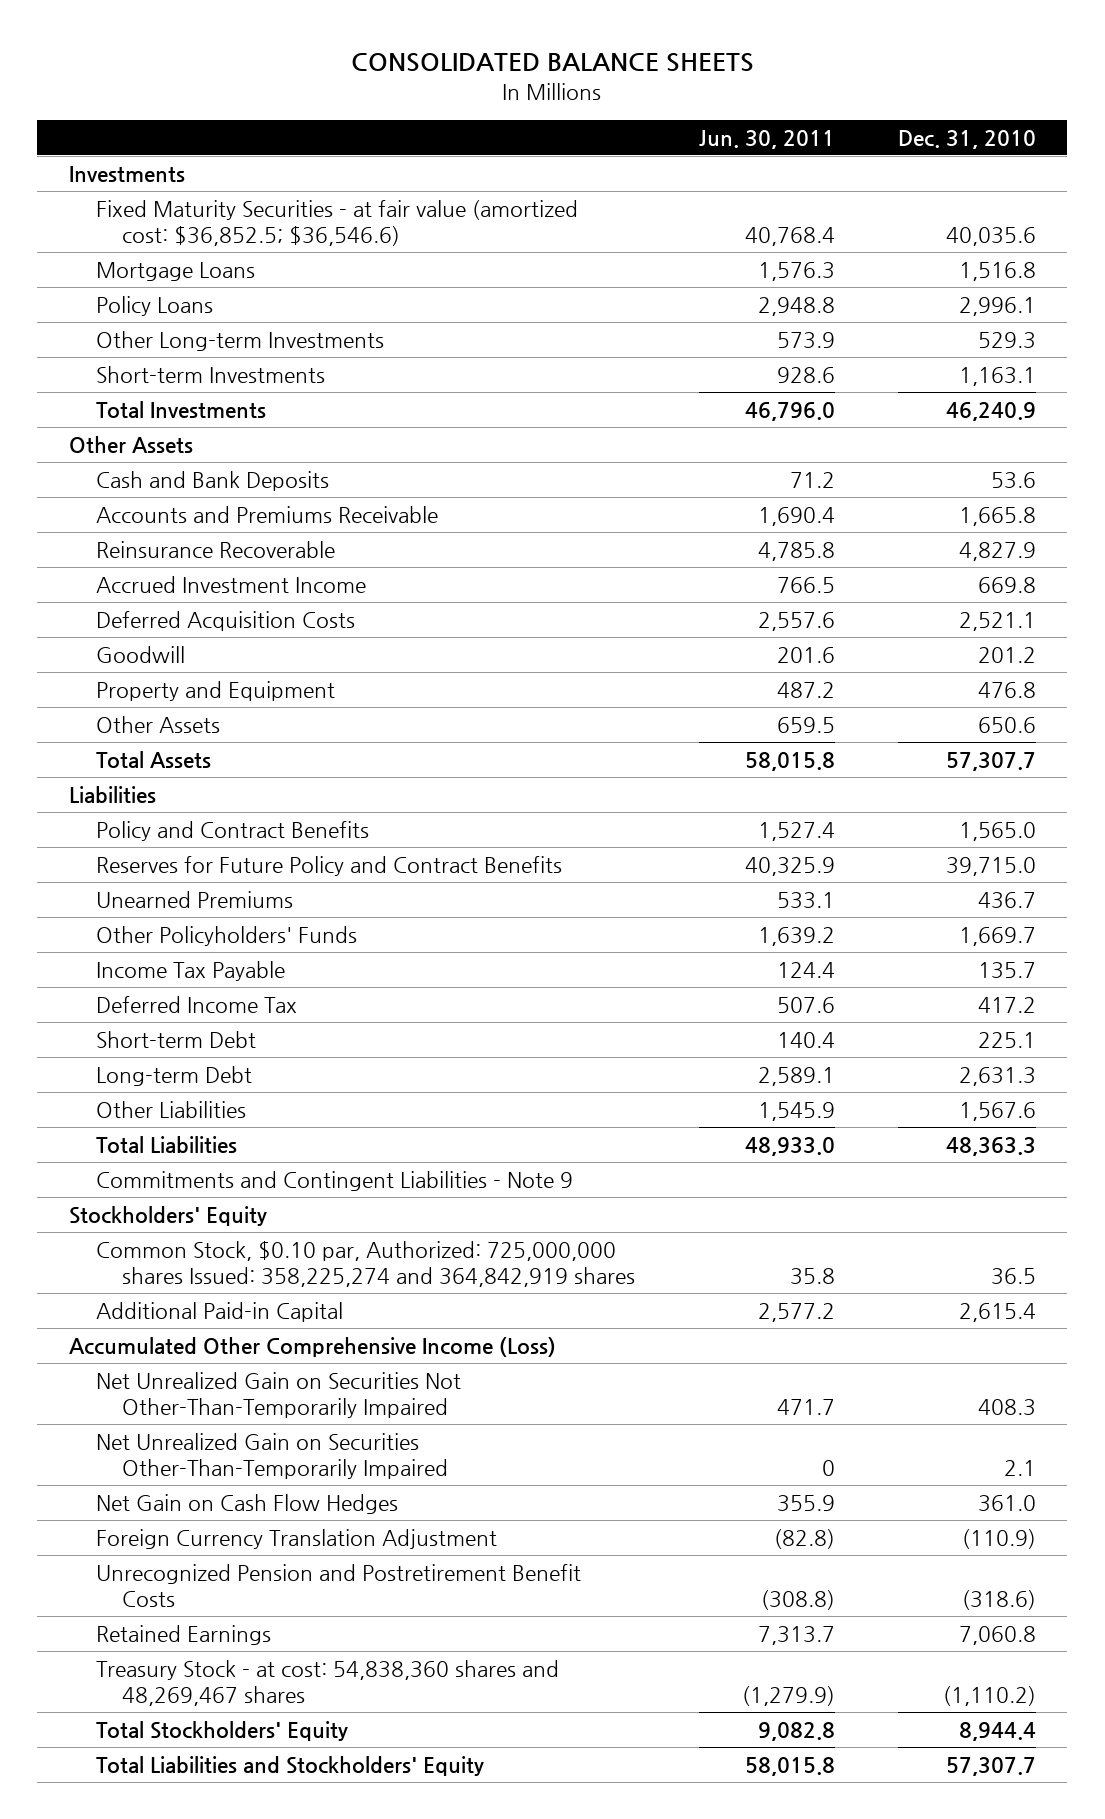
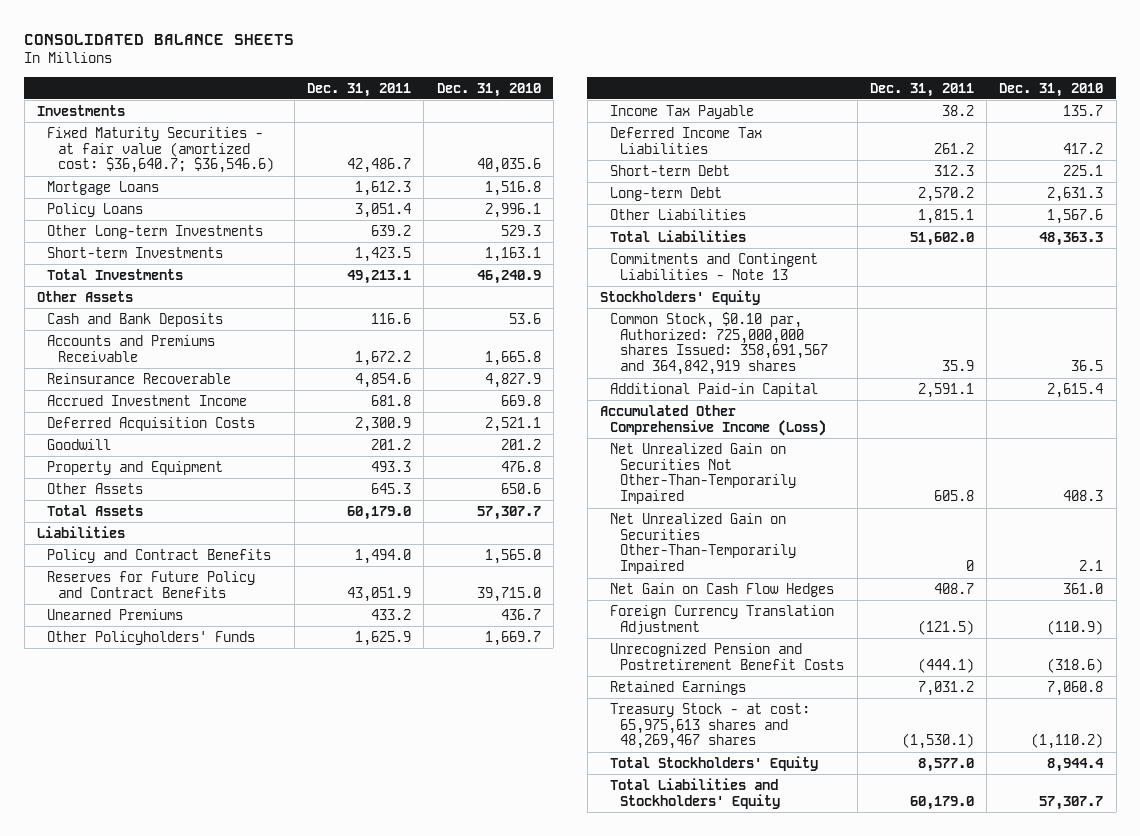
[698,129,835,149] Jun. 30, 2011 -> none
none -> [307,82,412,97] Dec. 31, 2011
[95,199,578,247] Fixed Maturity Securities - at fair value (amortized cost: $36,852.5; $36,546.6) -> [47,126,274,174] Fixed Maturity Securities - at fair value (amortized cost: $36,640.7; $36,546.6)
[95,995,297,1013] Deferred Income Tax -> [610,126,763,154] Deferred Income Tax Liabilities
[95,1170,573,1191] Commitments and Contingent Liabilities - Note 9 -> [610,252,819,280] Commitments and Contingent Liabilities - Note 13
[95,1240,636,1288] Common Stock, $0.10 par, Authorized: 725,000,000 shares Issued: 358,225,274 and 364,842,919 shares -> [610,311,829,376] Common Stock, $0.10 par, Authorized: 725,000,000 shares Issued: 358,691,567 and 364,842,919 shares
[95,1659,559,1707] Treasury Stock - at cost: 54,838,360 shares and 48,269,467 shares -> [610,702,811,750] Treasury Stock - at cost: 65,975,613 shares and 48,269,467 shares

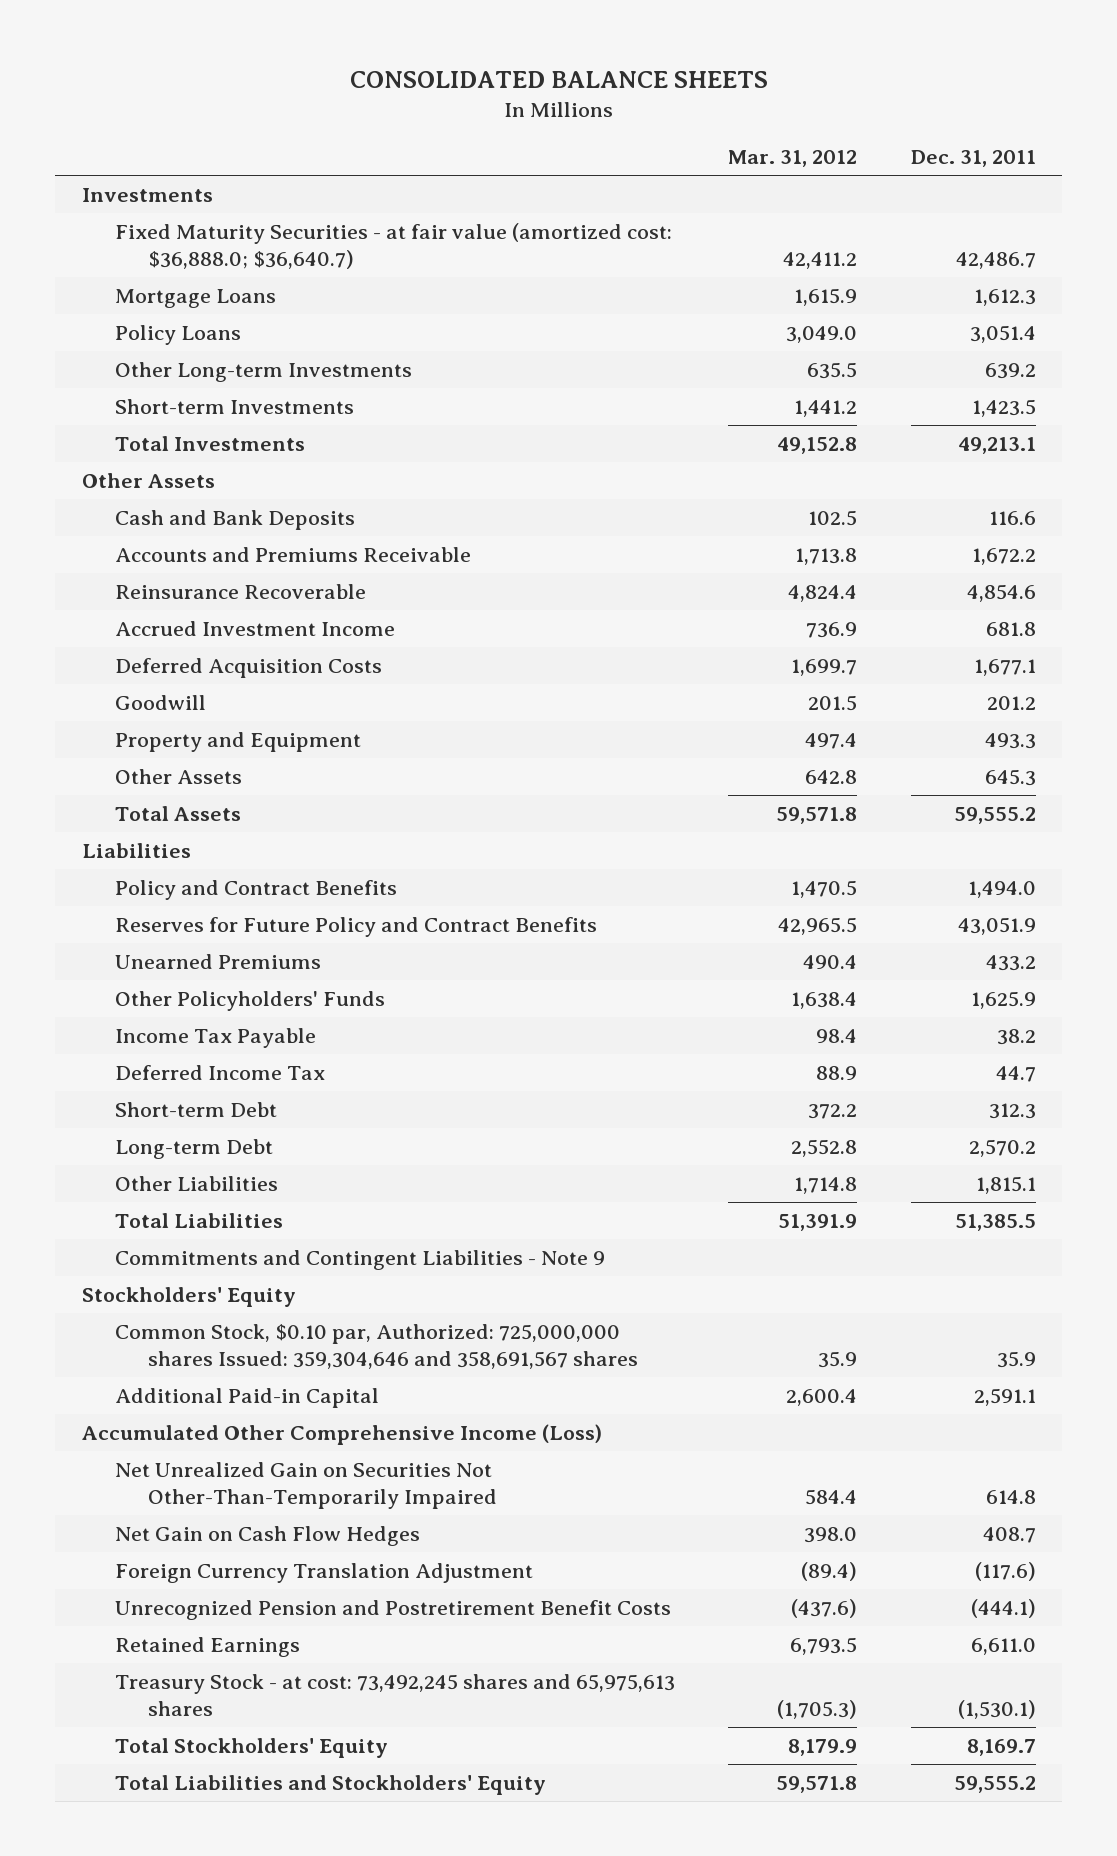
[436,82,541,97] Dec. 31, 2010 -> none
none -> [728,150,858,168] Mar. 31, 2012
[47,126,274,174] Fixed Maturity Securities - at fair value (amortized cost: $36,640.7; $36,546.6) -> [114,222,672,270] Fixed Maturity Securities - at fair value (amortized cost: $36,888.0; $36,640.7)
[355,416,412,432] 2,300.9 -> [973,658,1036,676] 1,677.1
[347,505,412,520] 60,179.0 -> [953,806,1036,824] 59,555.2
[610,126,763,154] Deferred Income Tax Liabilities -> [114,1064,325,1080] Deferred Income Tax
[933,142,974,154] 261.2 -> [995,1065,1036,1082] 44.7
[909,231,974,246] 51,602.0 -> [954,1213,1036,1231] 51,385.5
[610,252,819,280] Commitments and Contingent Liabilities - Note 13 -> [114,1249,605,1270] Commitments and Contingent Liabilities - Note 9
[610,311,829,376] Common Stock, $0.10 par, Authorized: 725,000,000 shares Issued: 358,691,567 and 364,842,919 shares -> [114,1323,639,1370] Common Stock, $0.10 par, Authorized: 725,000,000 shares Issued: 359,304,646 and 358,691,567 shares
[610,512,797,575] Net Unrealized Gain on Securities Other-Than-Temporarily Impaired -> none
[933,490,974,502] 605.8 -> [985,1490,1036,1505] 614.8
[917,619,974,635] (121.5) -> [974,1561,1036,1581] (117.6)
[917,680,974,696] 7,031.2 -> [970,1637,1036,1655] 6,611.0
[610,702,811,750] Treasury Stock - at cost: 65,975,613 shares and 48,269,467 shares -> [114,1673,675,1717] Treasury Stock - at cost: 73,492,245 shares and 65,975,613 shares
[917,757,974,772] 8,577.0 -> [966,1738,1036,1756] 8,169.7
[909,795,974,810] 60,179.0 -> [953,1775,1036,1793] 59,555.2

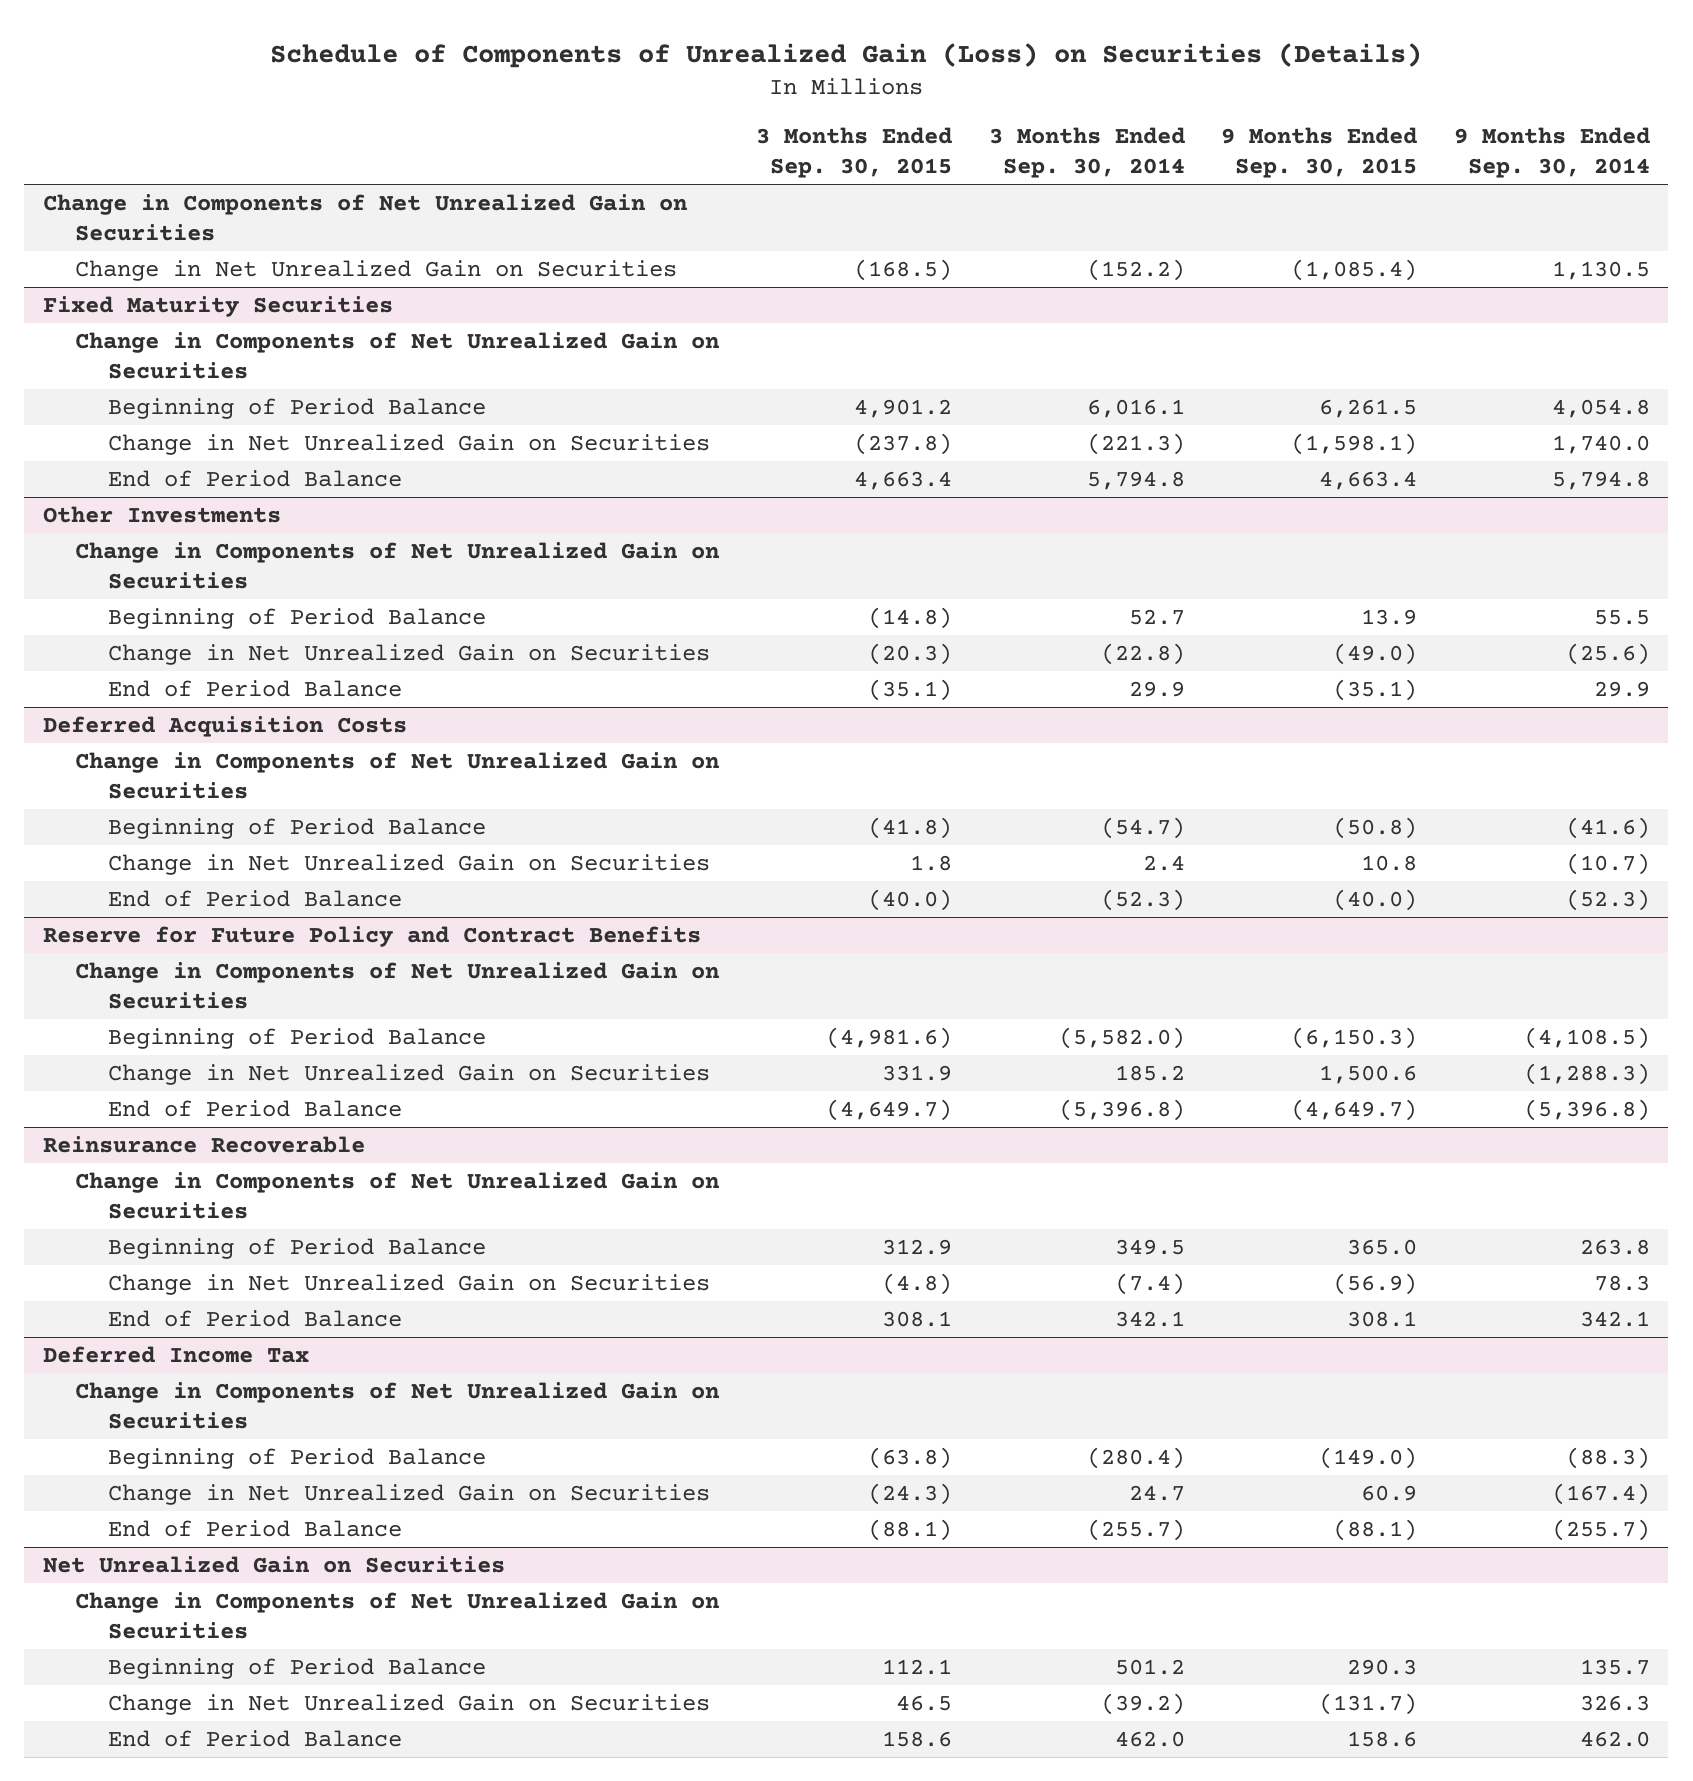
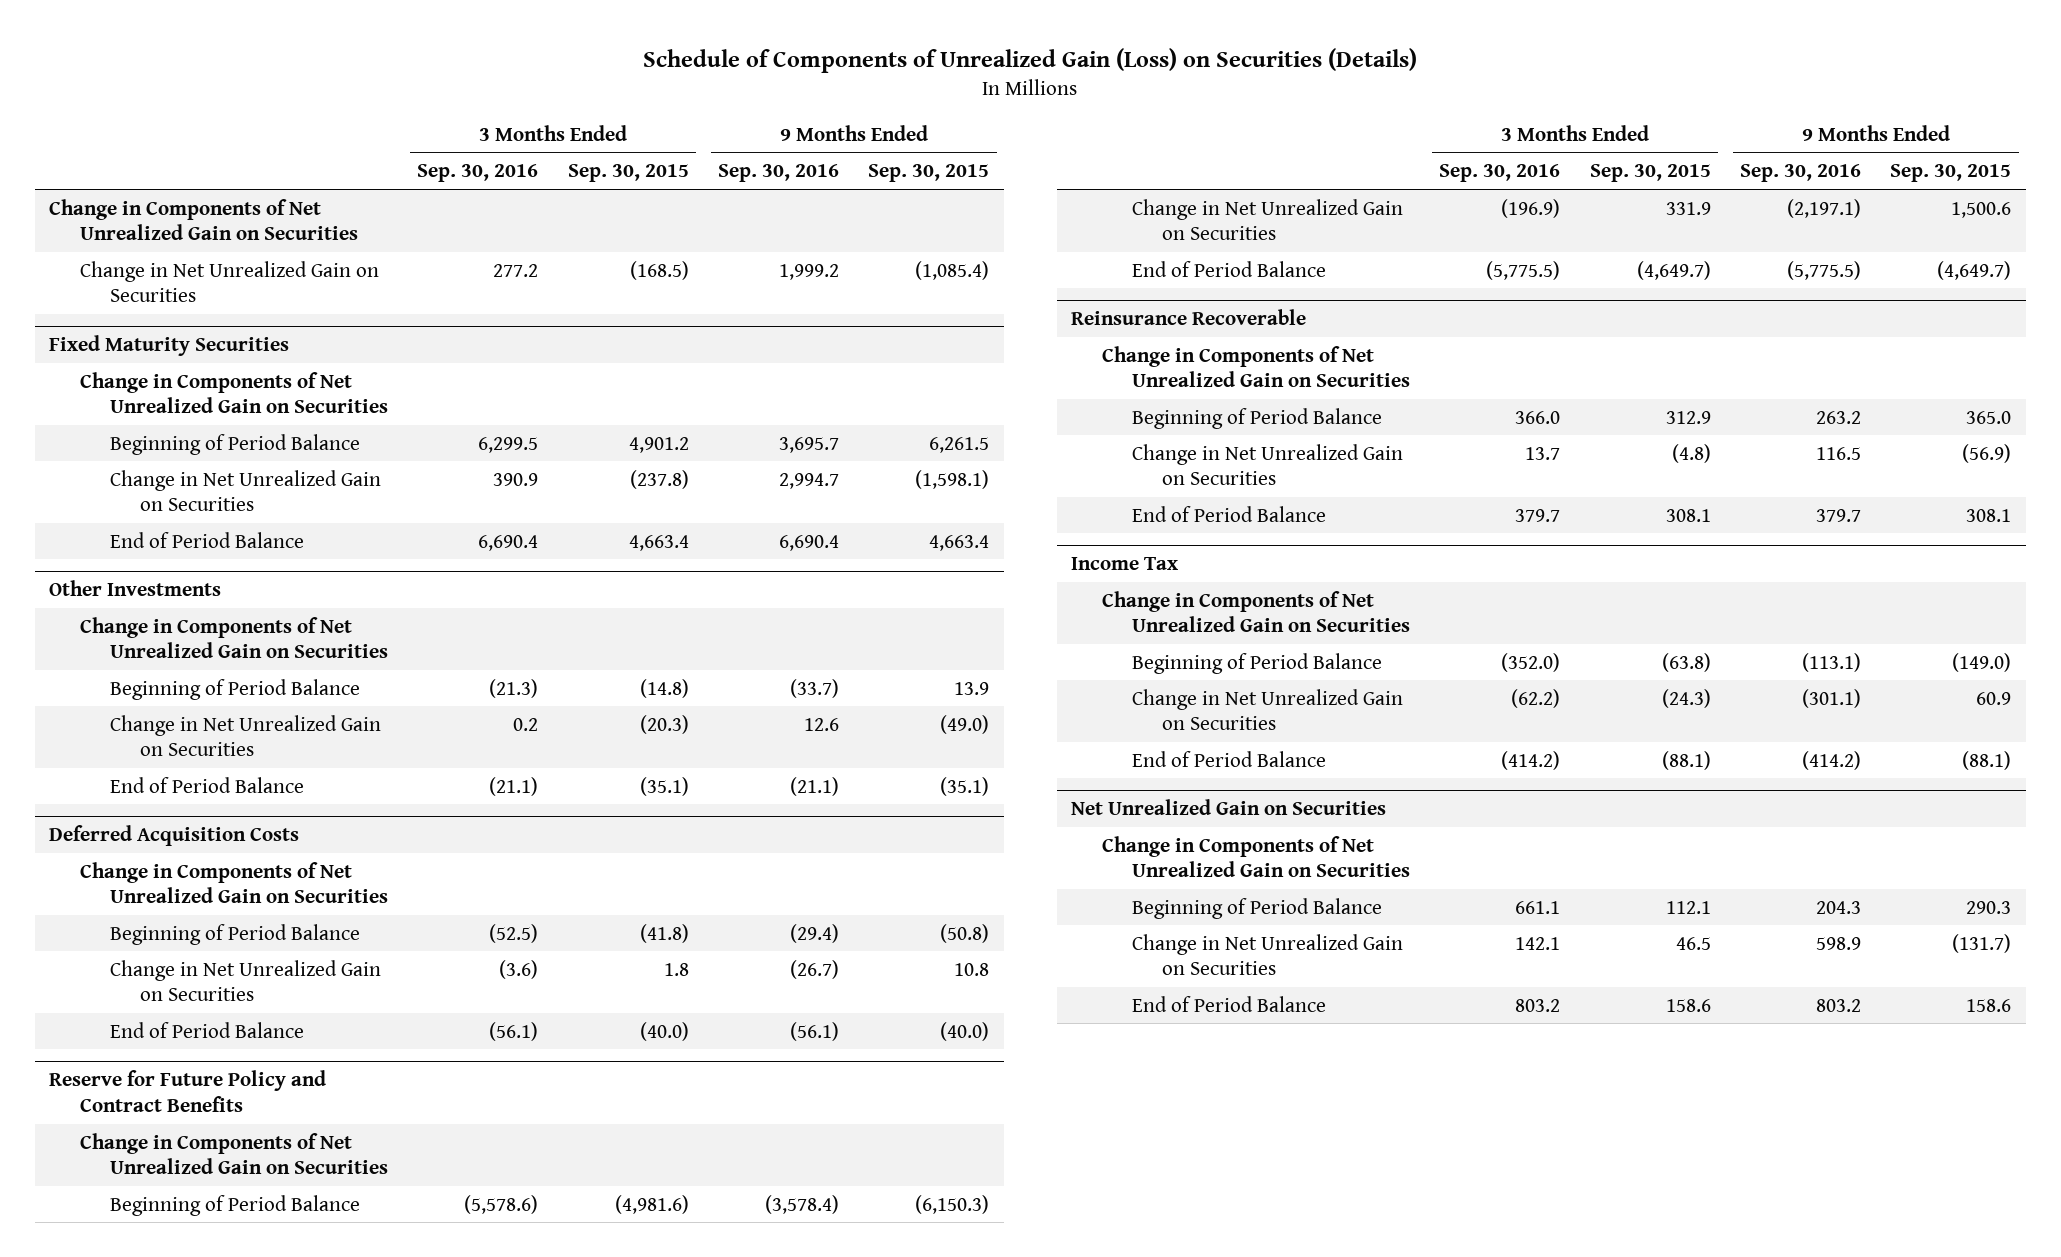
[988,127,1185,178] 3 Months Ended Sep. 30, 2014 -> none
[1454,127,1651,178] 9 Months Ended Sep. 30, 2014 -> none
none -> [417,164,539,183] Sep. 30, 2016
none -> [718,164,840,183] Sep. 30, 2016
[42,1346,309,1364] Deferred Income Tax -> [1071,557,1179,571] Income Tax

